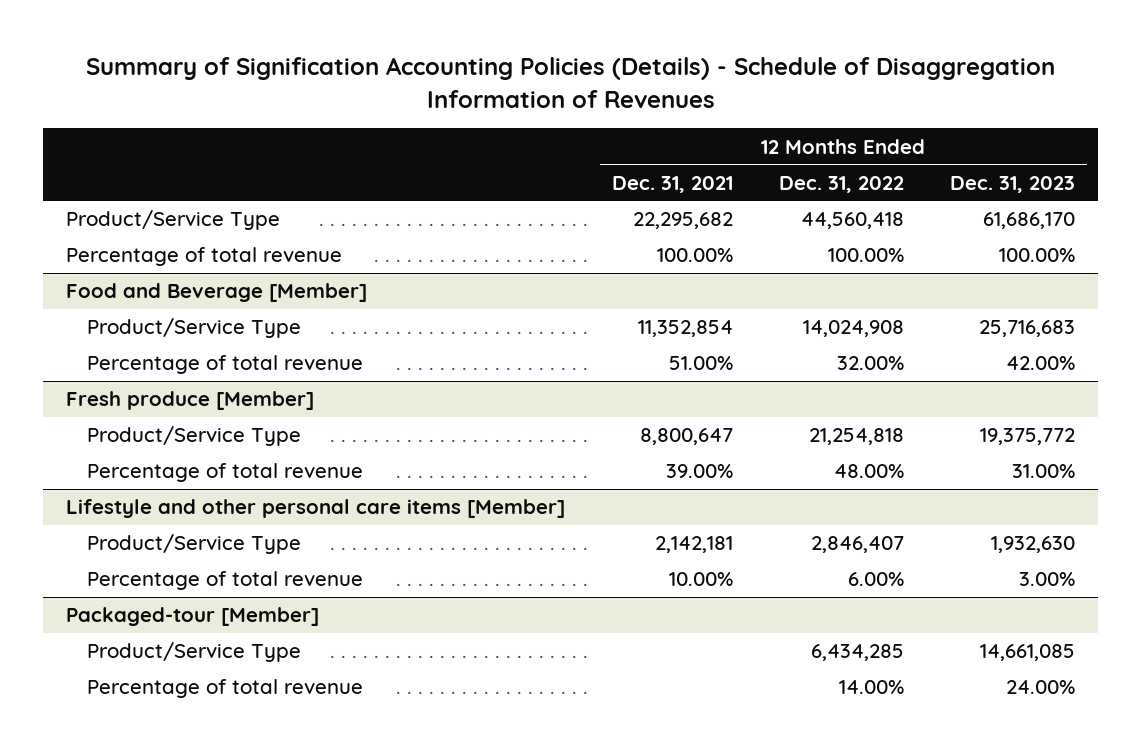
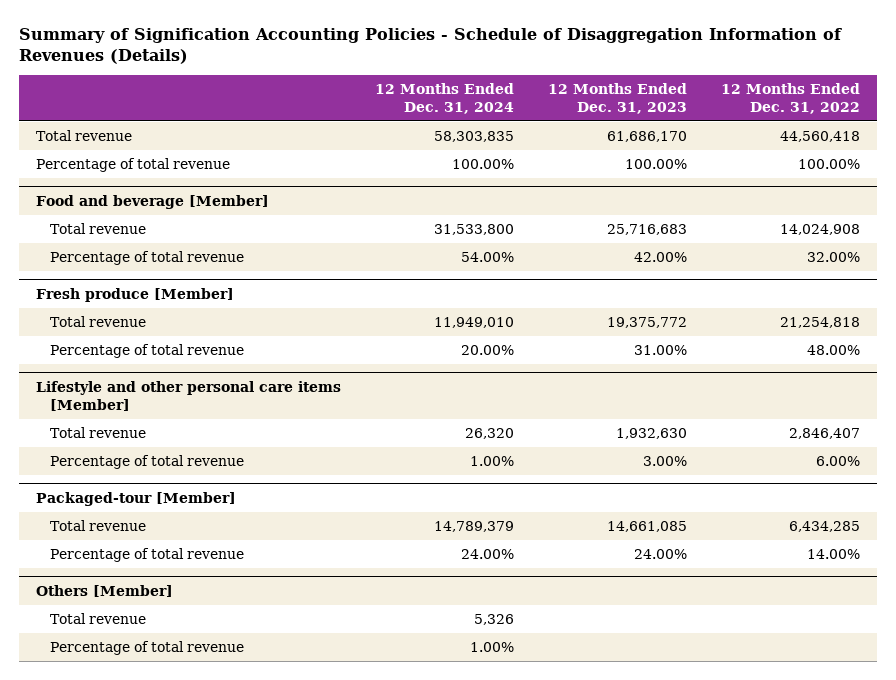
[85,57,1055,108] Summary of Signification Accounting Policies (Details) - Schedule of Disaggregation Information of Revenues -> [18,27,842,65] Summary of Signification Accounting Policies - Schedule of Disaggregation Information of Revenues (Details)
[611,175,733,193] Dec. 31, 2021 -> none
none -> [374,83,514,114] 12 Months Ended Dec. 31, 2024
[66,210,281,231] Product/Service Type -> [35,130,132,142] Total revenue
[66,283,368,303] Food and Beverage [Member] -> [35,194,269,209] Food and beverage [Member]
[86,318,301,339] Product/Service Type -> [50,223,147,235] Total revenue
[86,426,301,447] Product/Service Type -> [50,316,147,328] Total revenue
[86,534,301,555] Product/Service Type -> [50,427,147,439] Total revenue
[86,642,301,663] Product/Service Type -> [50,520,147,532] Total revenue
none -> [35,584,173,597] Others [Member]
none -> [50,613,147,625] Total revenue
none -> [50,641,245,656] Percentage of total revenue

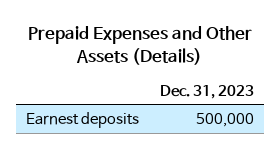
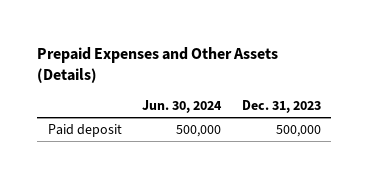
none -> [142,100,223,114] Jun. 30, 2024
[26,112,140,129] Earnest deposits -> [47,124,122,138] Paid deposit

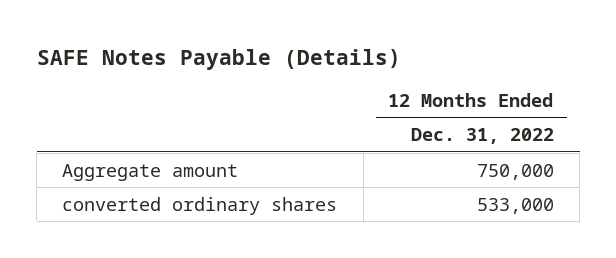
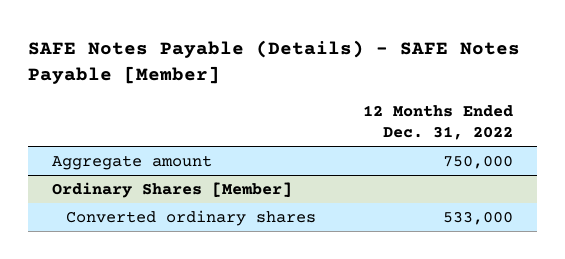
[36,48,401,70] SAFE Notes Payable (Details) -> [27,40,520,85] SAFE Notes Payable (Details) - SAFE Notes Payable [Member]
none -> [51,181,292,198] Ordinary Shares [Member]
[62,196,338,215] converted ordinary shares -> [65,209,316,226] Converted ordinary shares

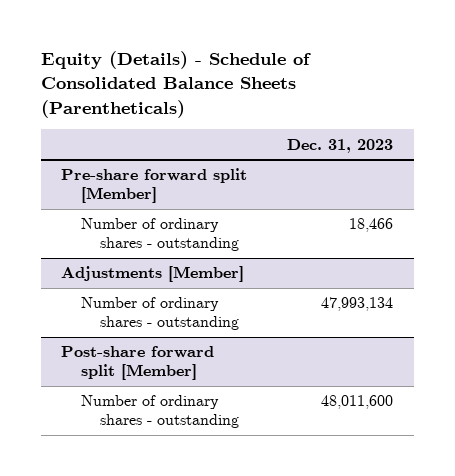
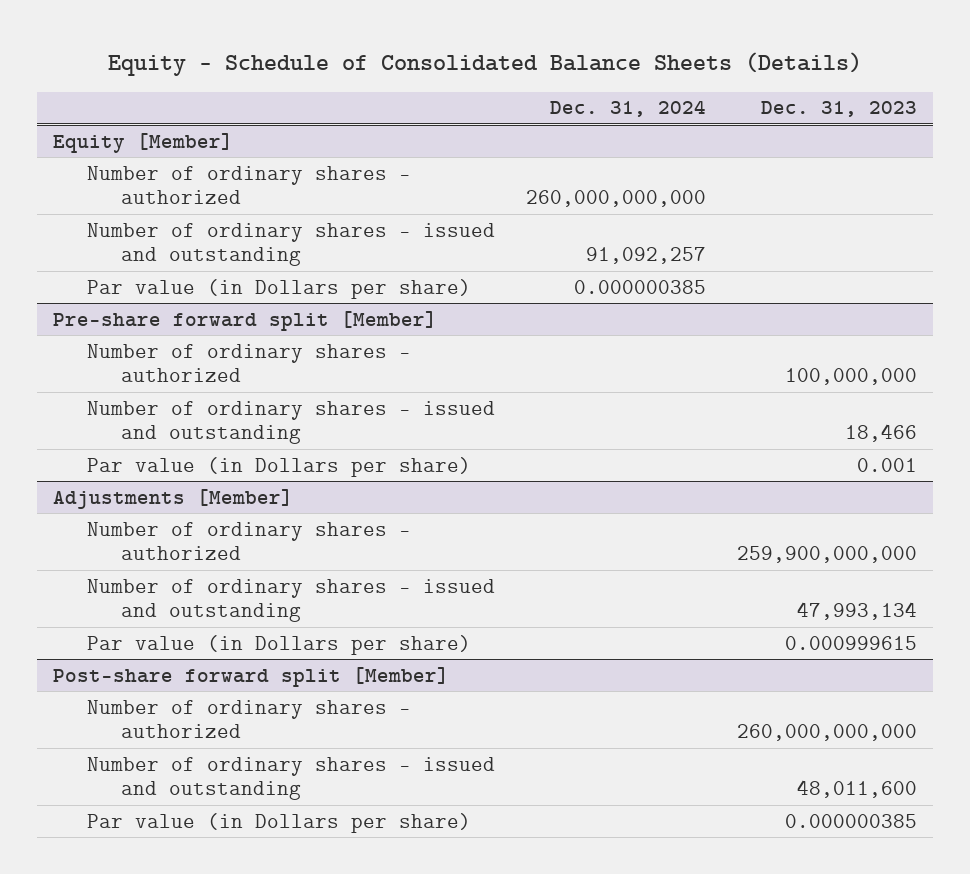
[41,51,312,118] Equity (Details) - Schedule of Consolidated Balance Sheets (Parentheticals) -> [107,52,862,77] Equity - Schedule of Consolidated Balance Sheets (Details)
none -> [550,100,707,118] Dec. 31, 2024
none -> [52,132,233,153] Equity [Member]
none -> [86,165,411,205] Number of ordinary shares - authorized
none -> [86,222,495,267] Number of ordinary shares - issued and outstanding
none -> [86,278,471,299] Par value (in Dollars per share)
none -> [86,343,411,383] Number of ordinary shares - authorized
[80,218,240,252] Number of ordinary shares - outstanding -> [86,400,495,445] Number of ordinary shares - issued and outstanding
none -> [86,456,471,477] Par value (in Dollars per share)
none -> [86,521,411,561] Number of ordinary shares - authorized
[80,297,240,331] Number of ordinary shares - outstanding -> [86,578,495,623] Number of ordinary shares - issued and outstanding
none -> [86,634,471,655] Par value (in Dollars per share)
none -> [86,699,411,739] Number of ordinary shares - authorized
[80,395,240,429] Number of ordinary shares - outstanding -> [86,756,495,801] Number of ordinary shares - issued and outstanding
none -> [86,812,471,833] Par value (in Dollars per share)

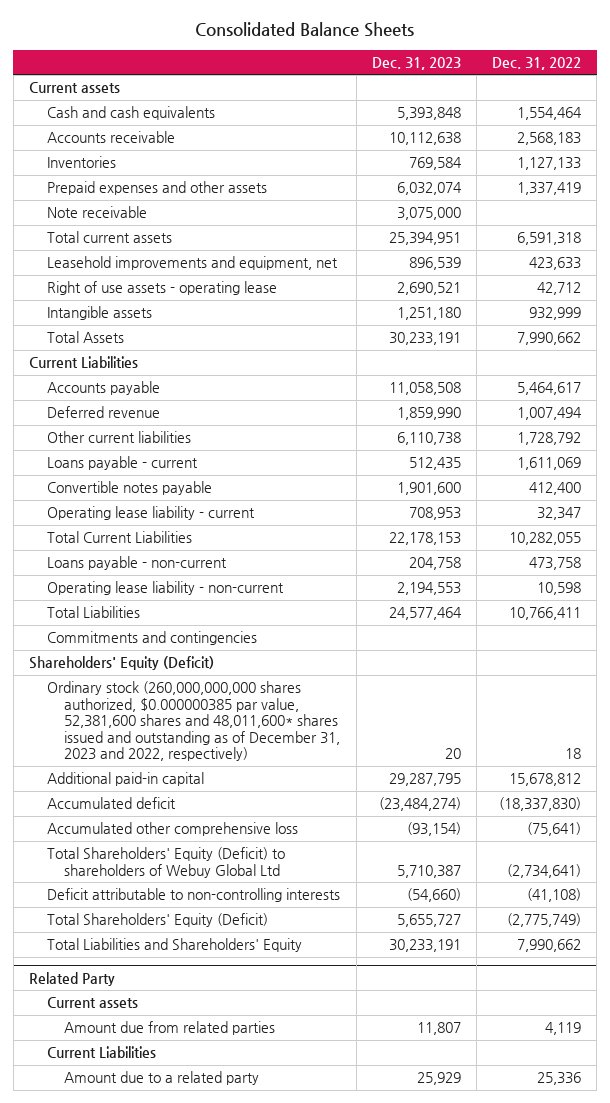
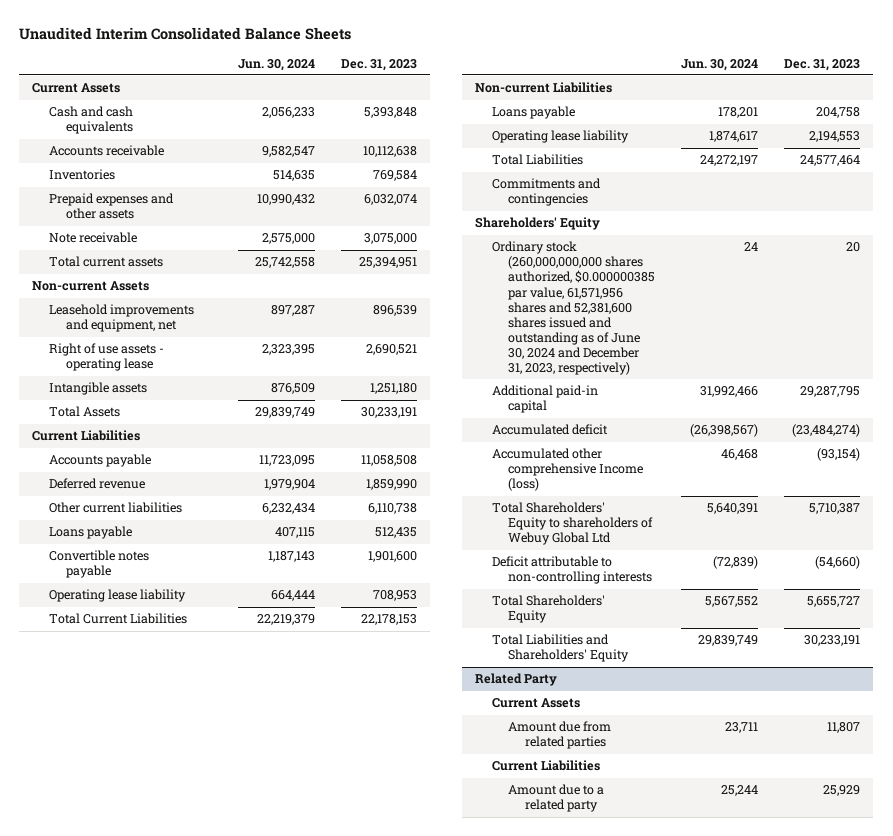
[195,22,415,38] Consolidated Balance Sheets -> [19,26,352,40] Unaudited Interim Consolidated Balance Sheets
[492,56,582,70] Dec. 31, 2022 -> none
none -> [238,58,316,71] Jun. 30, 2024
[29,82,121,94] Current assets -> [32,83,121,94] Current Assets
none -> [32,281,150,292] Non-current Assets
[46,456,198,471] Loans payable - current -> [48,526,132,540] Loans payable
[46,506,255,521] Operating lease liability - current -> [48,589,186,603] Operating lease liability
none -> [475,82,613,94] Non-current Liabilities
[46,556,227,571] Loans payable - non-current -> [491,106,575,120] Loans payable
[46,581,284,596] Operating lease liability - non-current -> [491,130,629,144] Operating lease liability
[29,656,215,671] Shareholders' Equity (Deficit) -> [475,217,601,231] Shareholders' Equity
[46,681,341,762] Ordinary stock (260,000,000,000 shares authorized, $0.000000385 par value, 52,381,600 shares and 48,011,600* shares issued and outstanding as of December 31, 2023 and 2022, respectively) -> [491,241,656,375] Ordinary stock (260,000,000,000 shares authorized, $0.000000385 par value, 61,571,956 shares and 52,381,600 shares issued and outstanding as of June 30, 2024 and December 31, 2023, respectively)
[46,822,298,837] Accumulated other comprehensive loss -> [491,448,644,492] Accumulated other comprehensive Income (loss)
[46,847,285,878] Total Shareholders' Equity (Deficit) to shareholders of Webuy Global Ltd -> [491,502,654,546] Total Shareholders' Equity to shareholders of Webuy Global Ltd
[46,913,268,928] Total Shareholders' Equity (Deficit) -> [491,595,605,624] Total Shareholders' Equity
[46,997,138,1009] Current assets -> [491,698,580,709] Current Assets

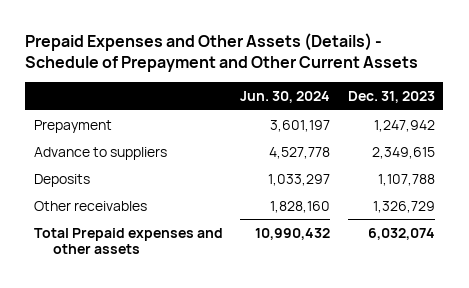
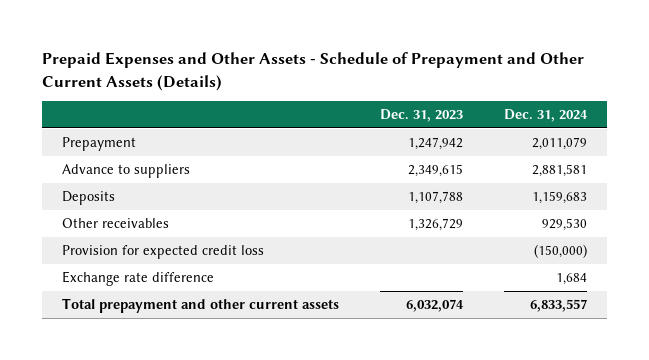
[25,32,419,73] Prepaid Expenses and Other Assets (Details) - Schedule of Prepayment and Other Current Assets -> [42,52,585,91] Prepaid Expenses and Other Assets - Schedule of Prepayment and Other Current Assets (Details)
[240,91,331,104] Jun. 30, 2024 -> none
none -> [503,109,588,123] Dec. 31, 2024
none -> [62,245,265,260] Provision for expected credit loss
none -> [62,271,215,287] Exchange rate difference
[33,227,223,255] Total Prepaid expenses and other assets -> [62,298,340,314] Total prepayment and other current assets

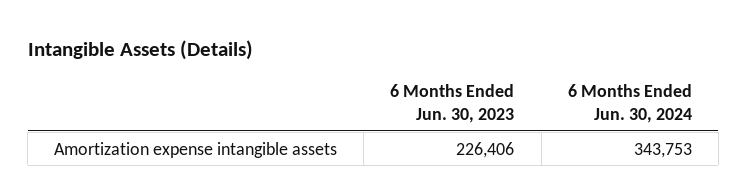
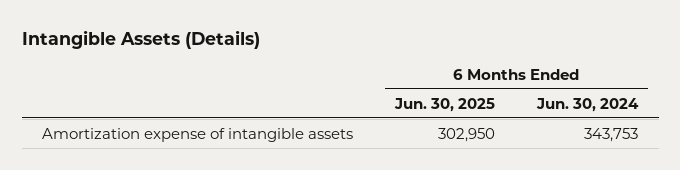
[390,83,515,124] 6 Months Ended Jun. 30, 2023 -> none
none -> [394,97,496,112] Jun. 30, 2025
[54,141,338,158] Amortization expense intangible assets -> [42,127,354,142] Amortization expense of intangible assets

